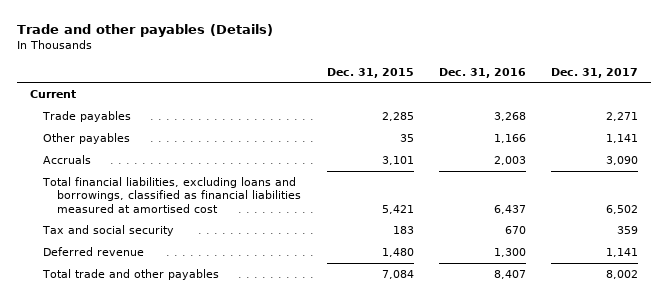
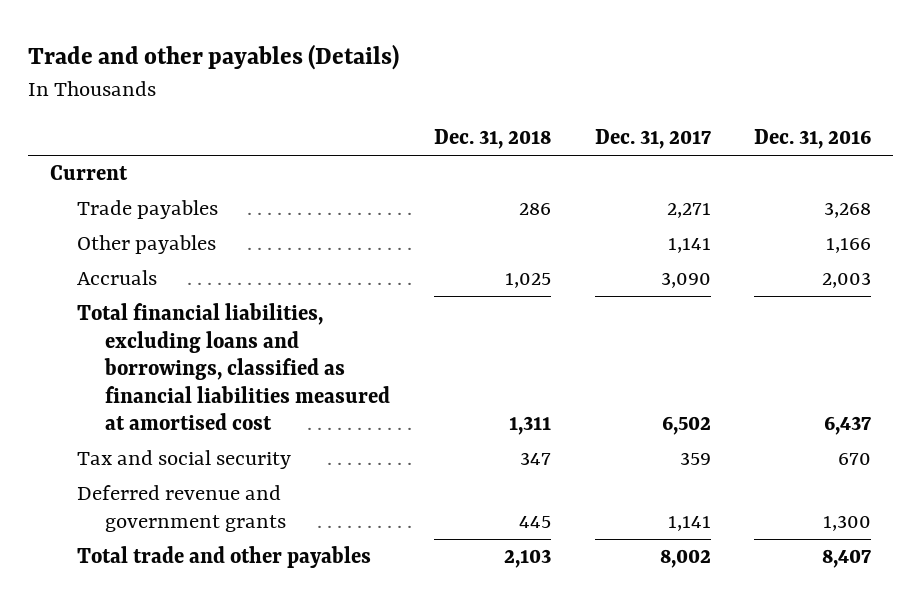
[326,67,414,78] Dec. 31, 2015 -> none
none -> [433,129,551,150] Dec. 31, 2018
[43,247,145,257] Deferred revenue -> [77,485,286,532] Deferred revenue and government grants

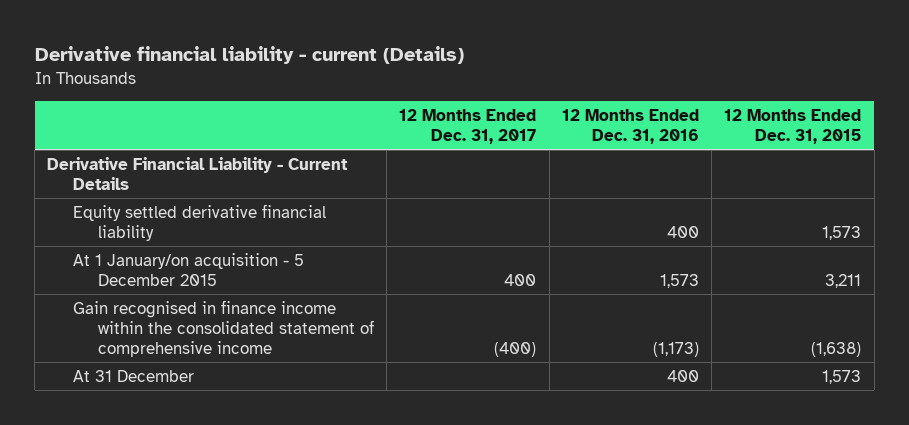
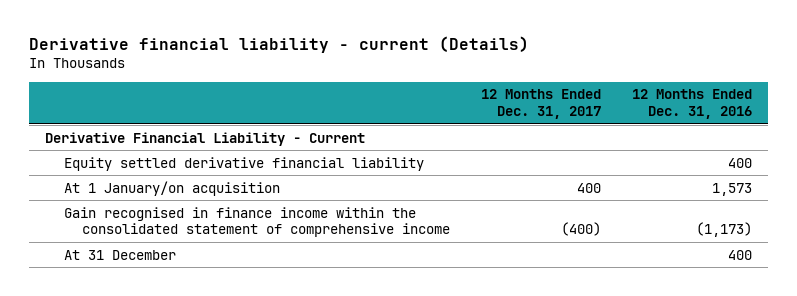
[724,109,862,144] 12 Months Ended Dec. 31, 2015 -> none
[47,156,349,190] Derivative Financial Liability - Current Details -> [44,131,365,146] Derivative Financial Liability - Current
[72,252,304,286] At 1 January/on acquisition - 5 December 2015 -> [63,180,280,196] At 1 January/on acquisition

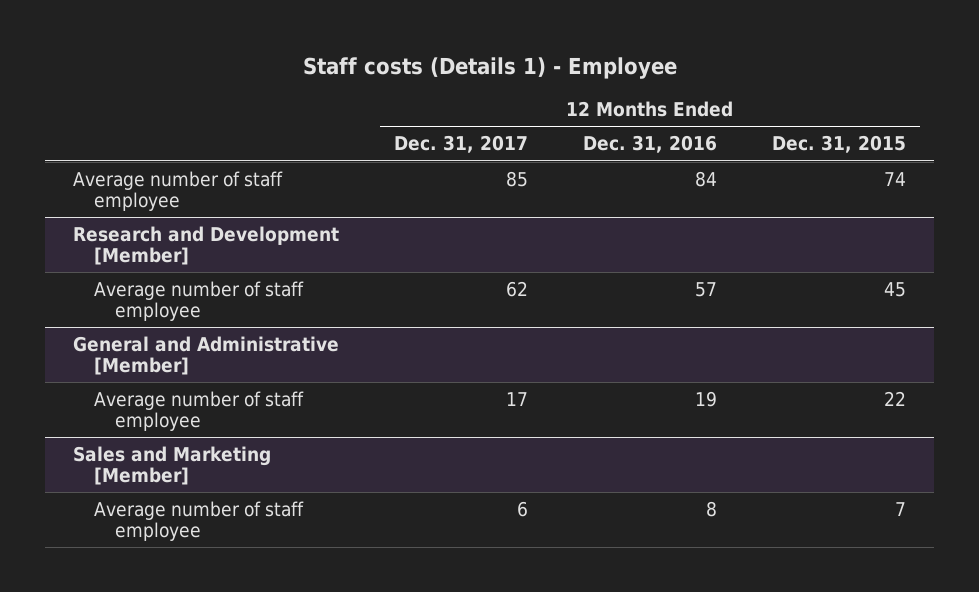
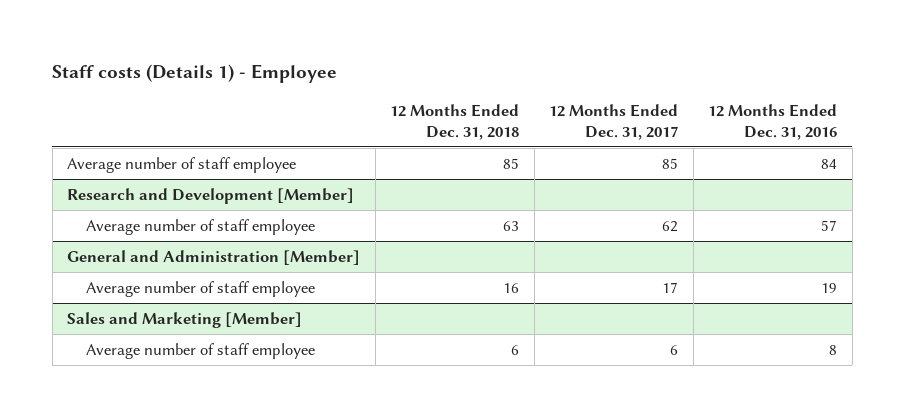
[772,135,907,154] Dec. 31, 2015 -> none
none -> [390,103,520,140] 12 Months Ended Dec. 31, 2018
[72,335,339,376] General and Administrative [Member] -> [67,249,361,265] General and Administration [Member]

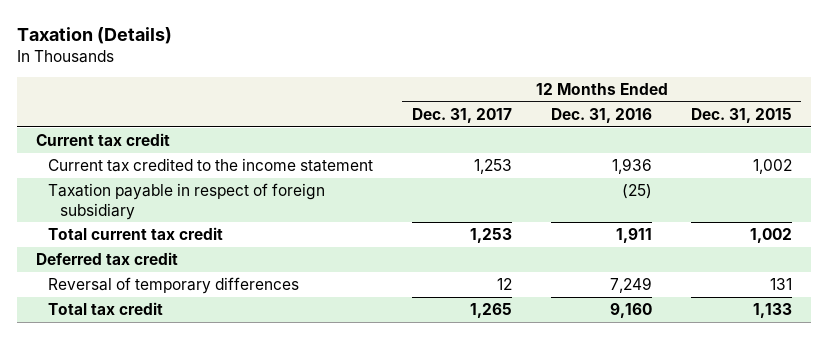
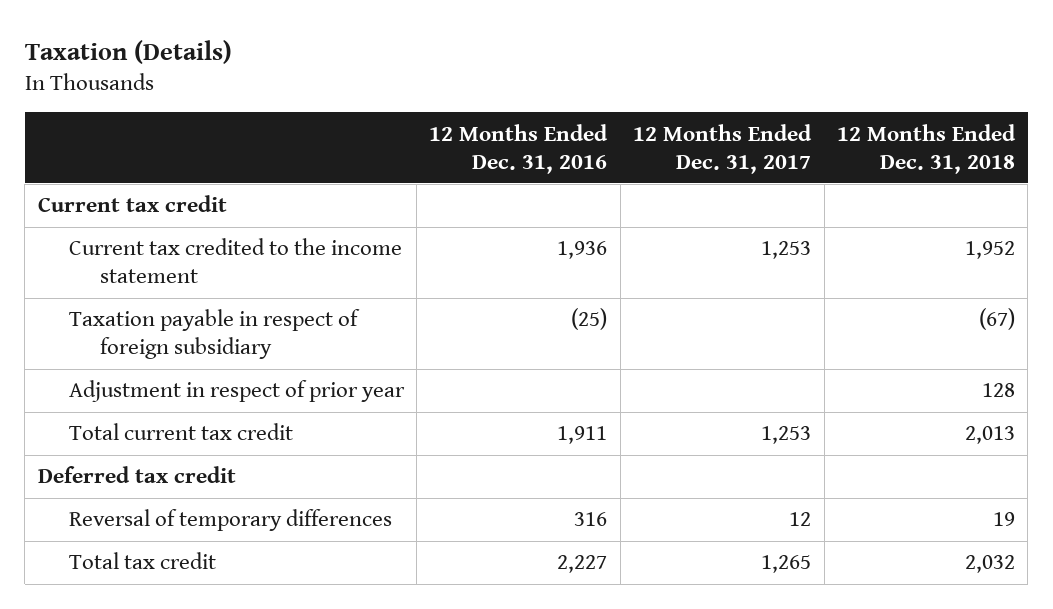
[690,107,792,123] Dec. 31, 2015 -> none
none -> [836,123,1016,174] 12 Months Ended Dec. 31, 2018
none -> [68,380,405,403] Adjustment in respect of prior year
[609,277,652,294] 7,249 -> [574,512,608,527] 316
[609,303,652,319] 9,160 -> [557,555,608,574] 2,227

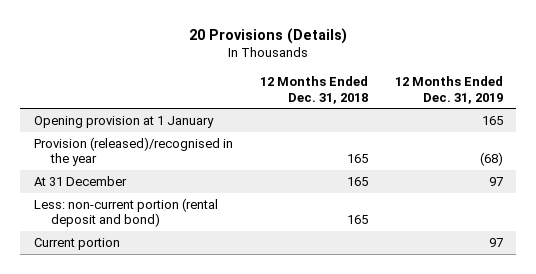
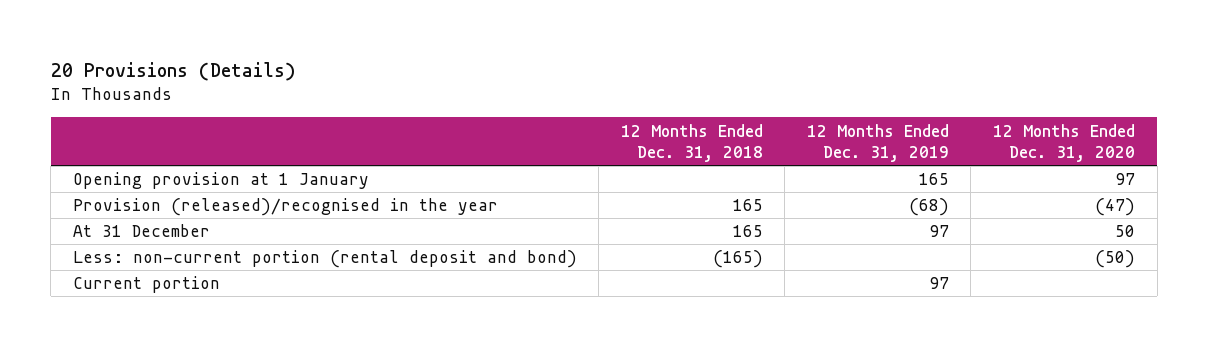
none -> [992,123,1135,162] 12 Months Ended Dec. 31, 2020
[346,215,368,225] 165 -> [712,250,763,269] (165)

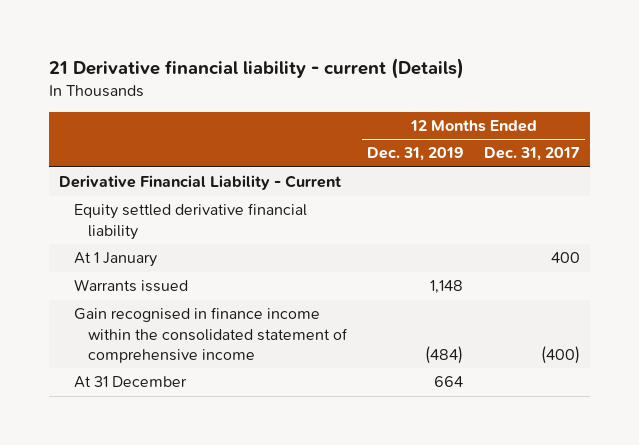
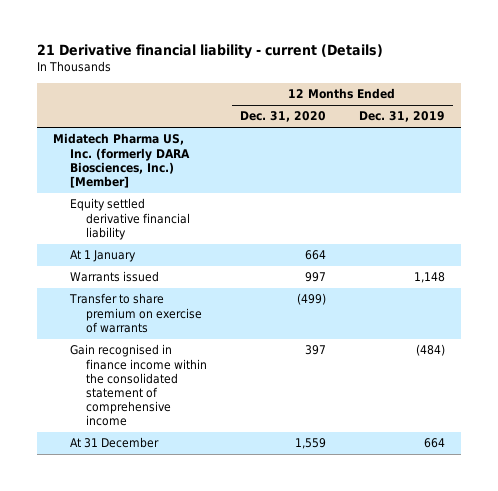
[483,147,580,162] Dec. 31, 2017 -> none
none -> [240,111,327,123] Dec. 31, 2020
[59,175,342,191] Derivative Financial Liability - Current -> [53,133,190,188] Midatech Pharma US, Inc. (formerly DARA Biosciences, Inc.) [Member]
none -> [68,293,203,333] Transfer to share premium on exercise of warrants

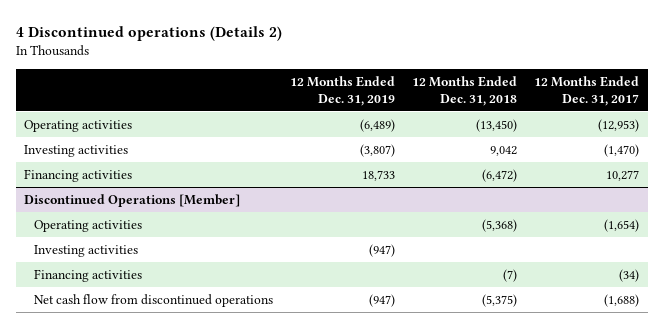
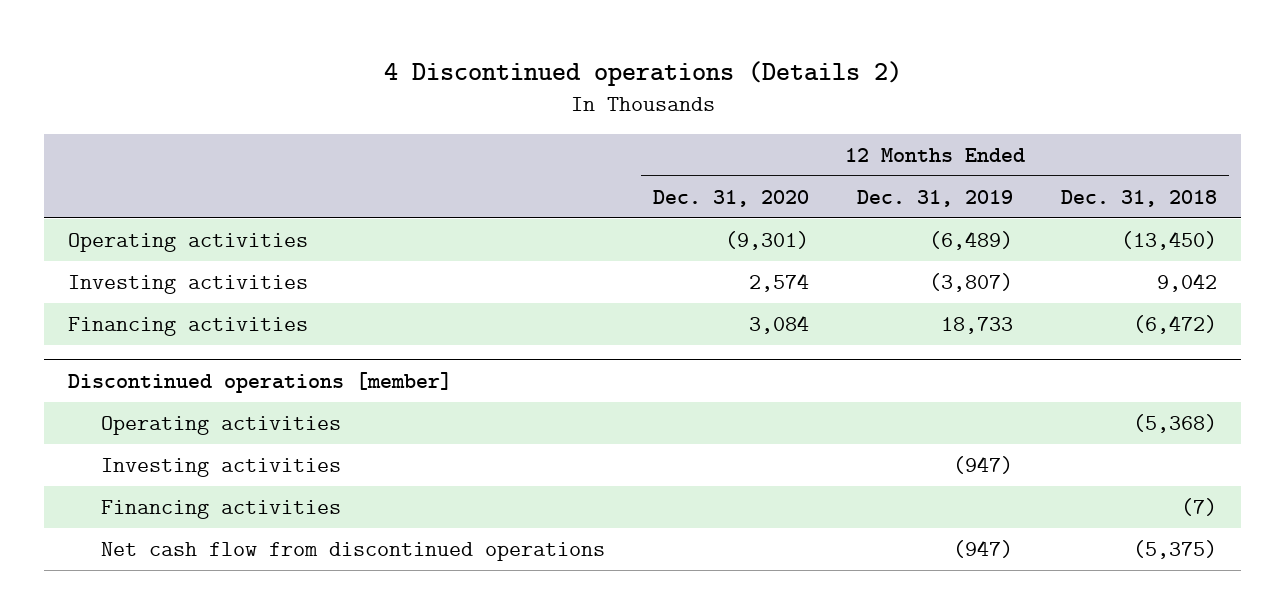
[534,76,640,106] 12 Months Ended Dec. 31, 2017 -> none
none -> [653,189,810,207] Dec. 31, 2020
[24,193,241,207] Discontinued Operations [Member] -> [67,371,452,393] Discontinued operations [member]

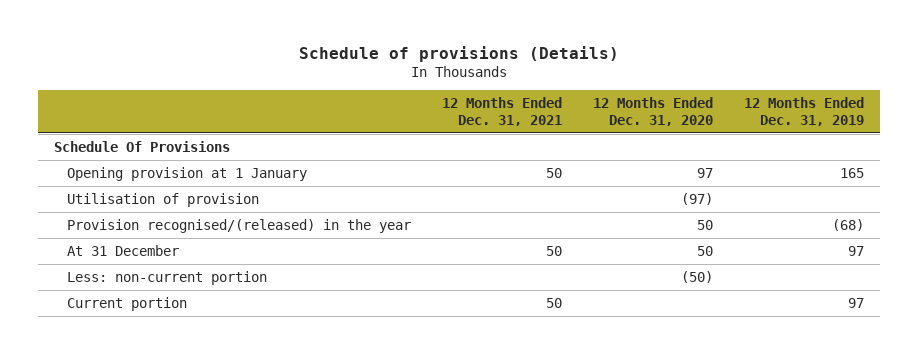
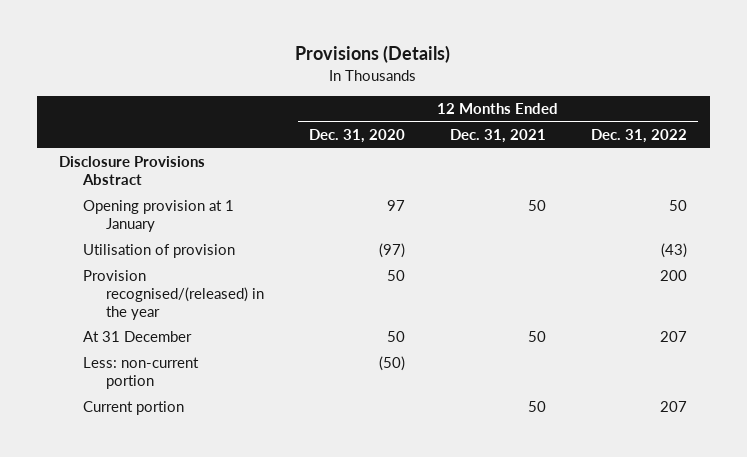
[298,45,619,62] Schedule of provisions (Details) -> [295,45,451,64] Provisions (Details)
[744,96,865,126] 12 Months Ended Dec. 31, 2019 -> none
none -> [591,129,688,144] Dec. 31, 2022
[53,140,230,152] Schedule Of Provisions -> [59,156,206,186] Disclosure Provisions Abstract

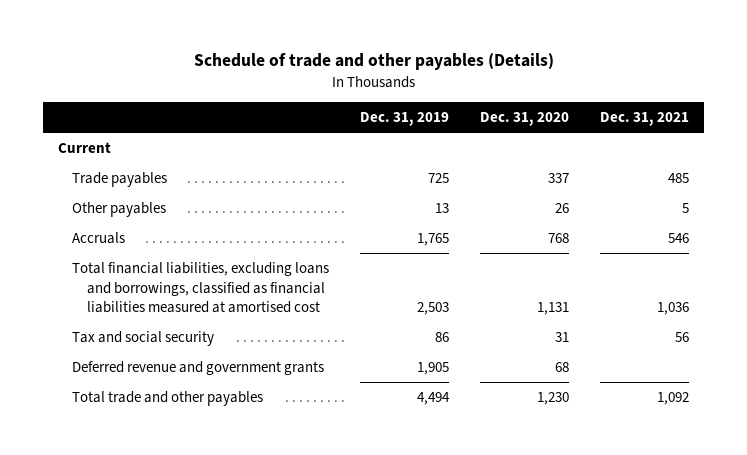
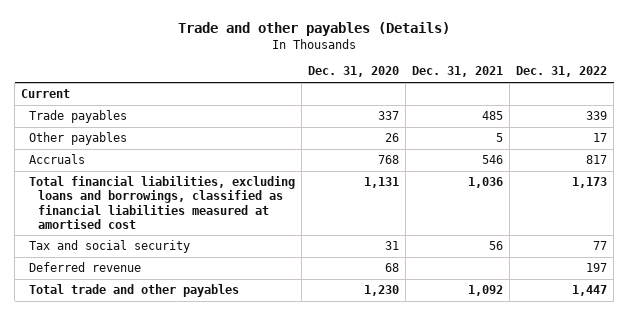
[193,53,554,71] Schedule of trade and other payables (Details) -> [178,21,451,36] Trade and other payables (Details)
[360,112,450,127] Dec. 31, 2019 -> none
none -> [516,66,608,78] Dec. 31, 2022
[72,361,325,376] Deferred revenue and government grants -> [29,262,142,273] Deferred revenue

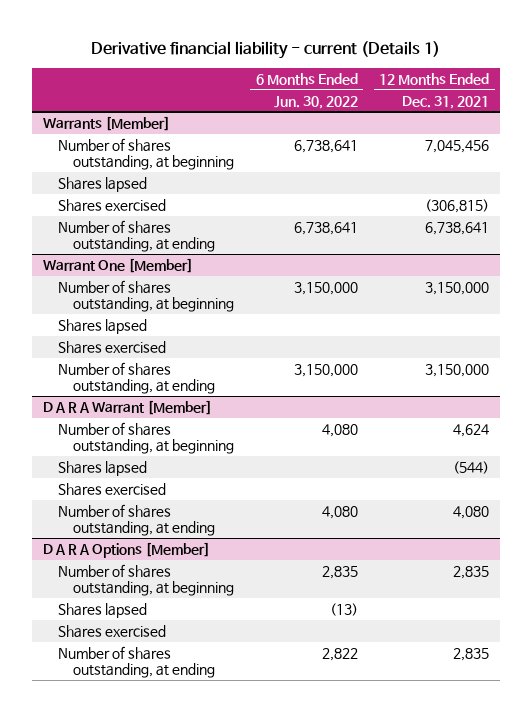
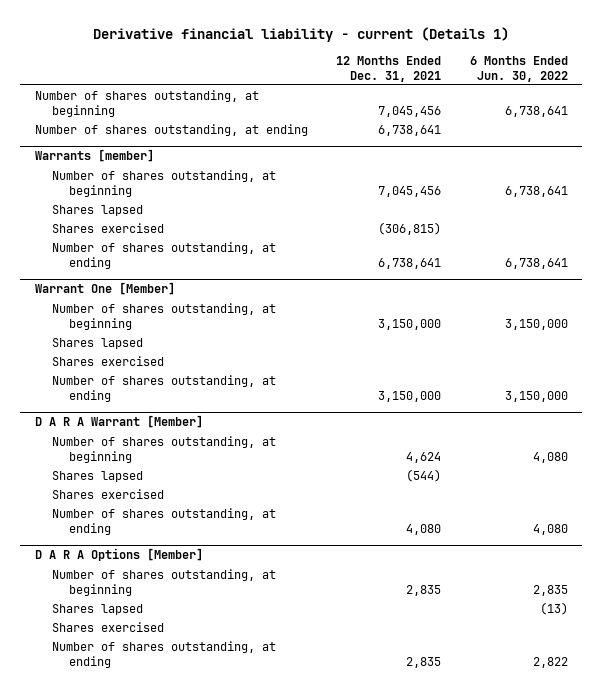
[42,115,170,131] Warrants [Member] -> none
none -> [34,124,308,137] Number of shares outstanding, at ending
none -> [34,149,154,163] Warrants [member]
none -> [51,170,276,197] Number of shares outstanding, at beginning

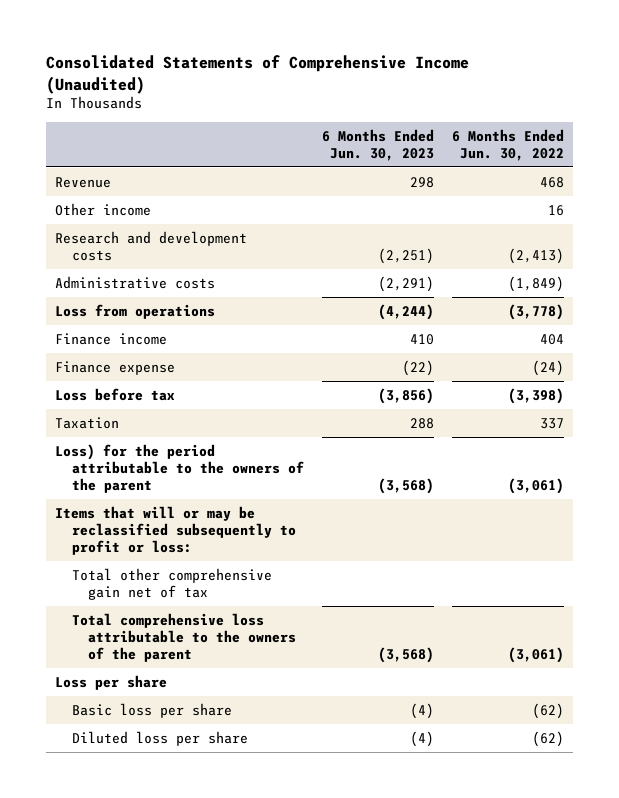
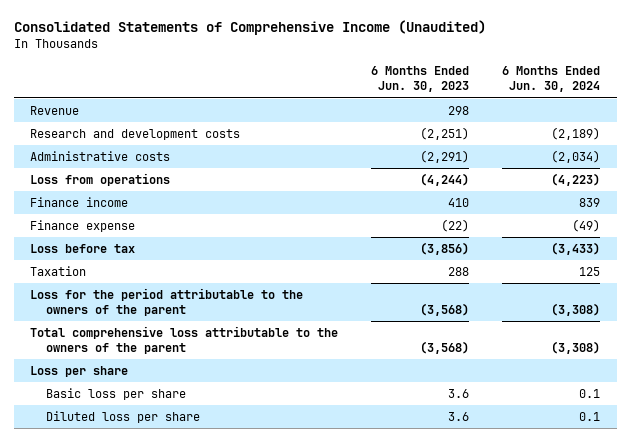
[451,128,564,161] 6 Months Ended Jun. 30, 2022 -> none
none -> [502,66,601,93] 6 Months Ended Jun. 30, 2024
[55,202,152,216] Other income -> none
[55,505,296,555] Items that will or may be reclassified subsequently to profit or loss: -> none
[71,567,272,600] Total other comprehensive gain net of tax -> none
[55,443,304,493] Loss) for the period attributable to the owners of the parent -> [30,287,304,316] Loss for the period attributable to the owners of the parent
[409,702,434,719] (4) -> [448,388,470,398] 3.6
[409,730,434,747] (4) -> [448,411,470,421] 3.6

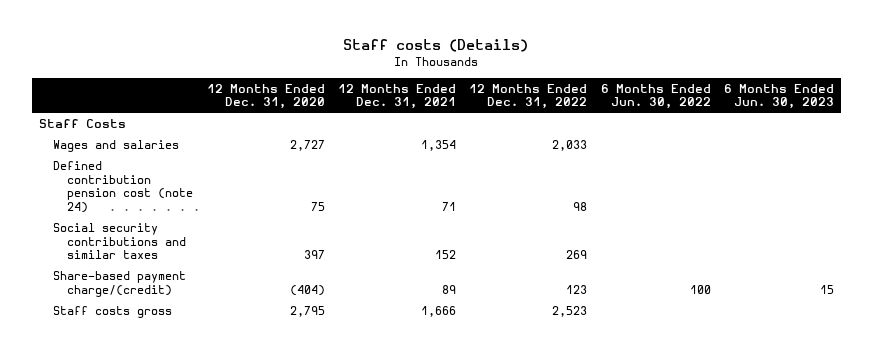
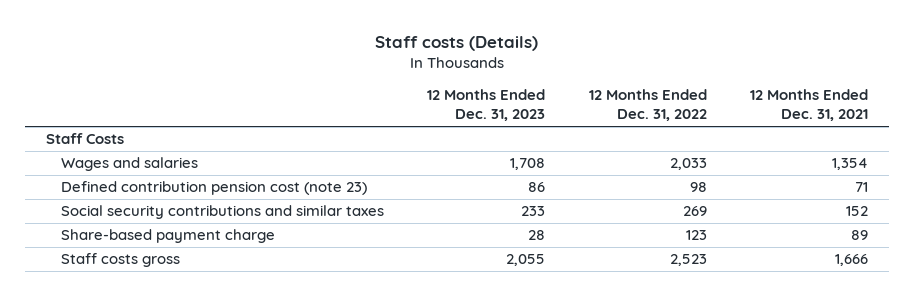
[206,83,325,110] 12 Months Ended Dec. 31, 2020 -> none
[600,83,711,110] 6 Months Ended Jun. 30, 2022 -> none
[723,83,834,110] 6 Months Ended Jun. 30, 2023 -> none
none -> [427,88,546,122] 12 Months Ended Dec. 31, 2023
[53,161,194,213] Defined contribution pension cost (note 24) -> [61,181,368,196] Defined contribution pension cost (note 23)
[53,271,187,297] Share-based payment charge/(credit) -> [61,229,276,244] Share-based payment charge

